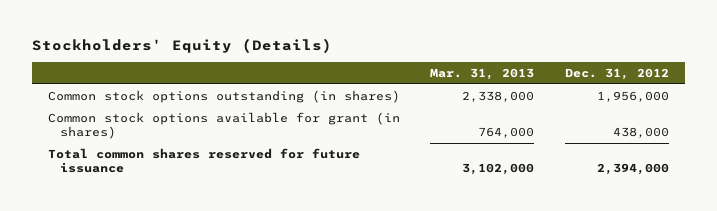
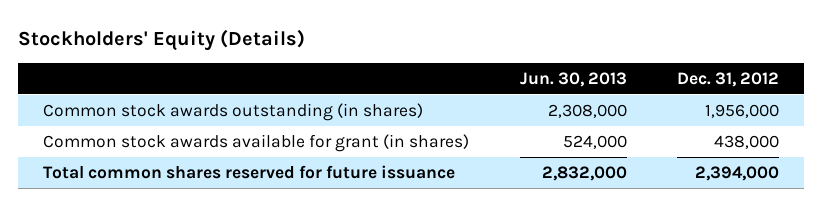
[430,68,535,81] Mar. 31, 2013 -> none
none -> [519,71,627,87] Jun. 30, 2013
[47,90,400,104] Common stock options outstanding (in shares) -> [43,103,424,122] Common stock awards outstanding (in shares)
[47,112,400,140] Common stock options available for grant (in shares) -> [43,134,470,153] Common stock awards available for grant (in shares)

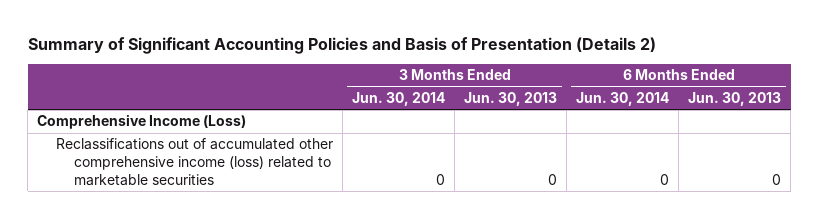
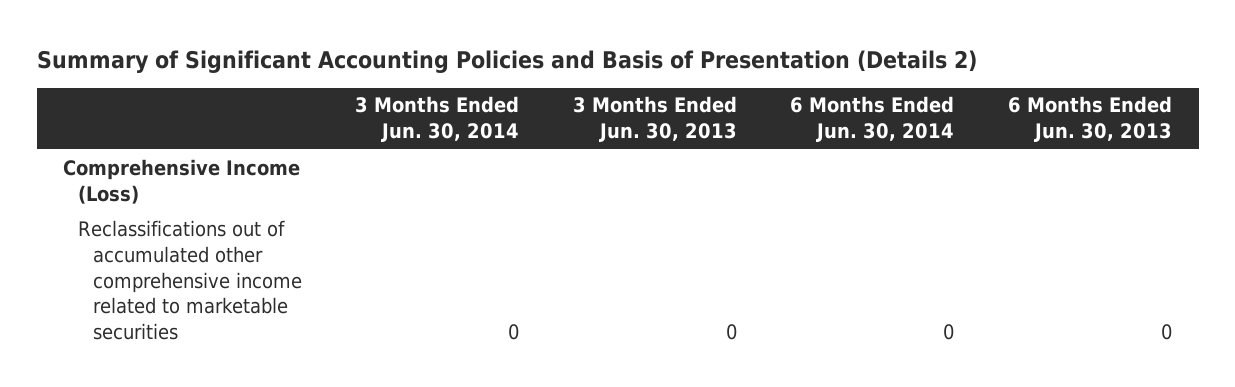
[55,138,333,186] Reclassifications out of accumulated other comprehensive income (loss) related to marketable securities -> [77,219,302,341] Reclassifications out of accumulated other comprehensive income related to marketable securities

